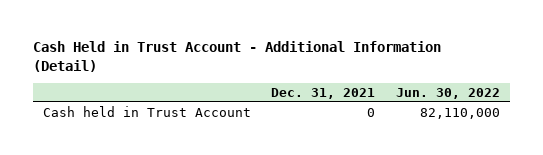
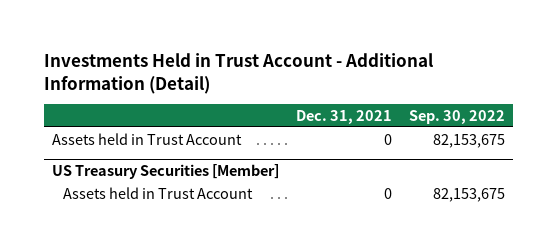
[32,40,441,73] Cash Held in Trust Account - Additional Information (Detail) -> [44,52,434,94] Investments Held in Trust Account - Additional Information (Detail)
[395,88,500,100] Jun. 30, 2022 -> none
none -> [408,109,505,124] Sep. 30, 2022
[42,105,251,117] Cash held in Trust Account -> [52,132,243,145] Assets held in Trust Account
none -> [52,163,280,179] US Treasury Securities [Member]
none -> [62,186,253,199] Assets held in Trust Account

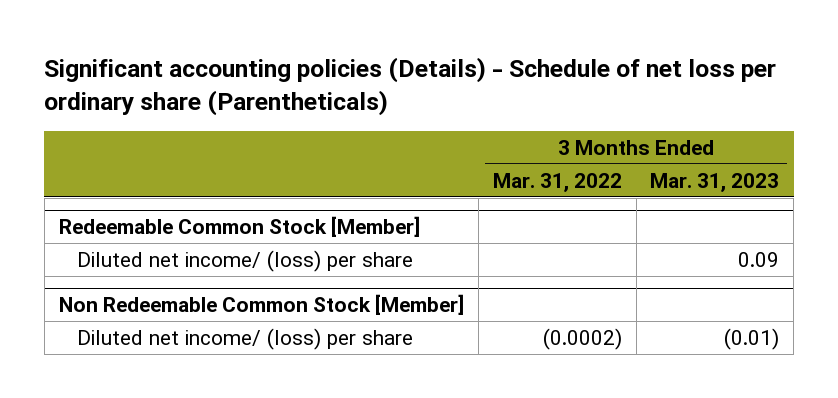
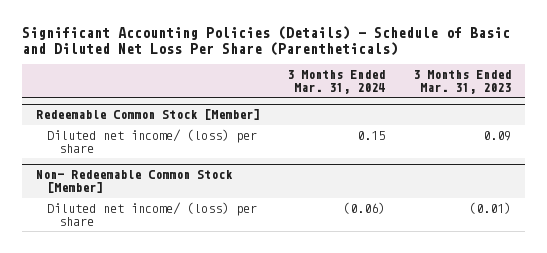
[44,56,777,116] Significant accounting policies (Details) - Schedule of net loss per ordinary share (Parentheticals) -> [21,25,510,56] Significant Accounting Policies (Details) - Schedule of Basic and Diluted Net Loss Per Share (Parentheticals)
[492,172,622,192] Mar. 31, 2022 -> none
none -> [287,69,386,94] 3 Months Ended Mar. 31, 2024
[58,294,464,316] Non Redeemable Common Stock [Member] -> [35,170,233,194] Non- Redeemable Common Stock [Member]

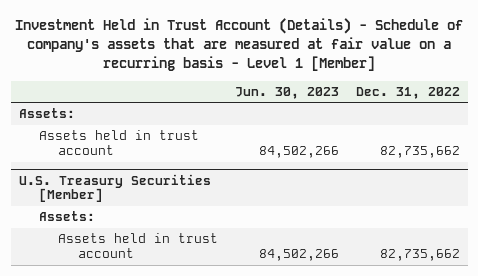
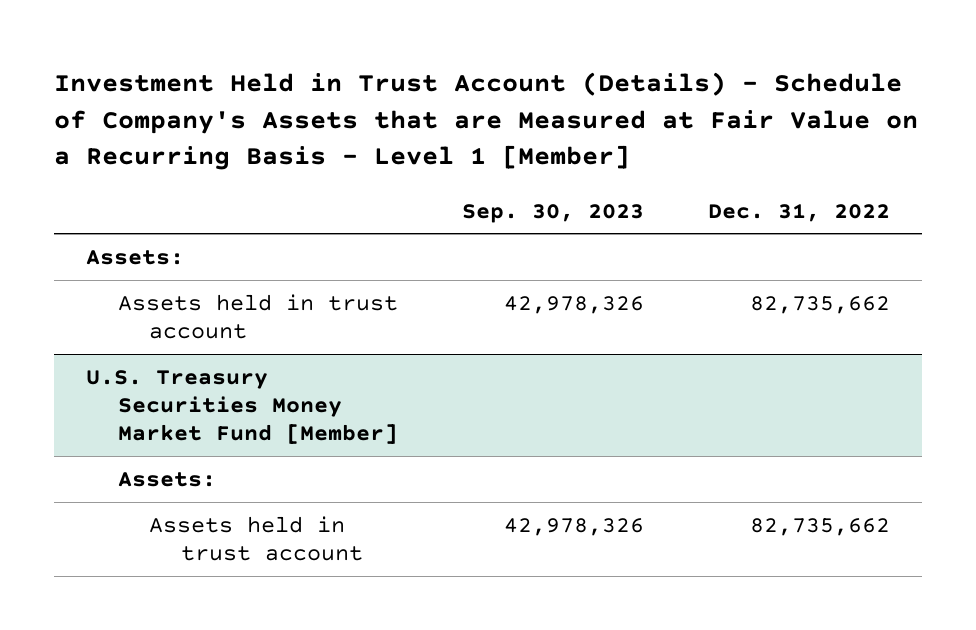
[15,17,464,72] Investment Held in Trust Account (Details) - Schedule of company's assets that are measured at fair value on a recurring basis - Level 1 [Member] -> [54,71,919,171] Investment Held in Trust Account (Details) - Schedule of Company's Assets that are Measured at Fair Value on a Recurring Basis - Level 1 [Member]
[234,86,339,99] Jun. 30, 2023 -> none
none -> [461,203,644,223] Sep. 30, 2023
[18,173,211,203] U.S. Treasury Securities [Member] -> [86,369,398,444] U.S. Treasury Securities Money Market Fund [Member]

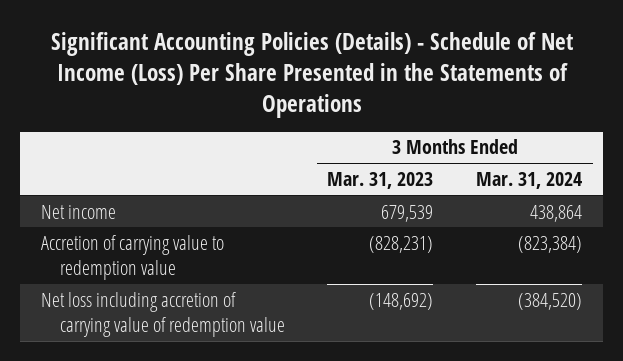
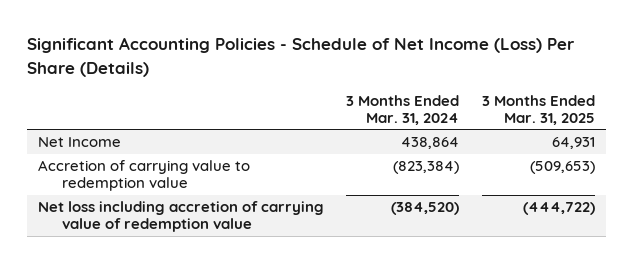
[50,32,573,118] Significant Accounting Policies (Details) - Schedule of Net Income (Loss) Per Share Presented in the Statements of Operations -> [27,37,576,77] Significant Accounting Policies - Schedule of Net Income (Loss) Per Share (Details)
[327,171,434,189] Mar. 31, 2023 -> none
none -> [481,94,595,125] 3 Months Ended Mar. 31, 2025
[41,204,117,219] Net income -> [38,137,122,148] Net Income

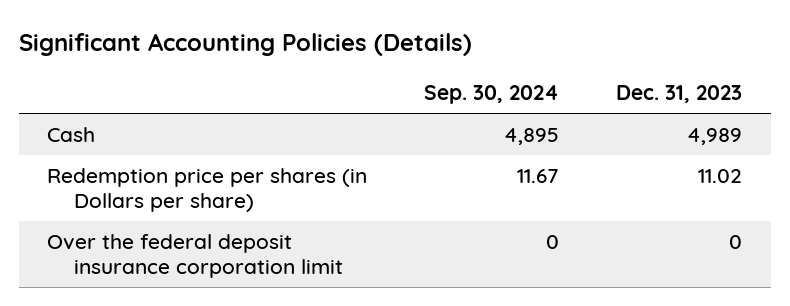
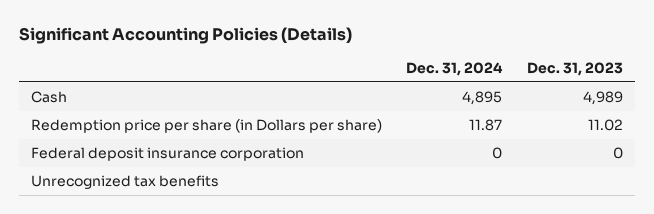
[424,85,560,105] Sep. 30, 2024 -> none
none -> [406,61,504,76] Dec. 31, 2024
[47,167,368,213] Redemption price per shares (in Dollars per share) -> [30,119,382,134] Redemption price per share (in Dollars per share)
[47,233,343,279] Over the federal deposit insurance corporation limit -> [30,147,304,162] Federal deposit insurance corporation
none -> [30,175,219,190] Unrecognized tax benefits

